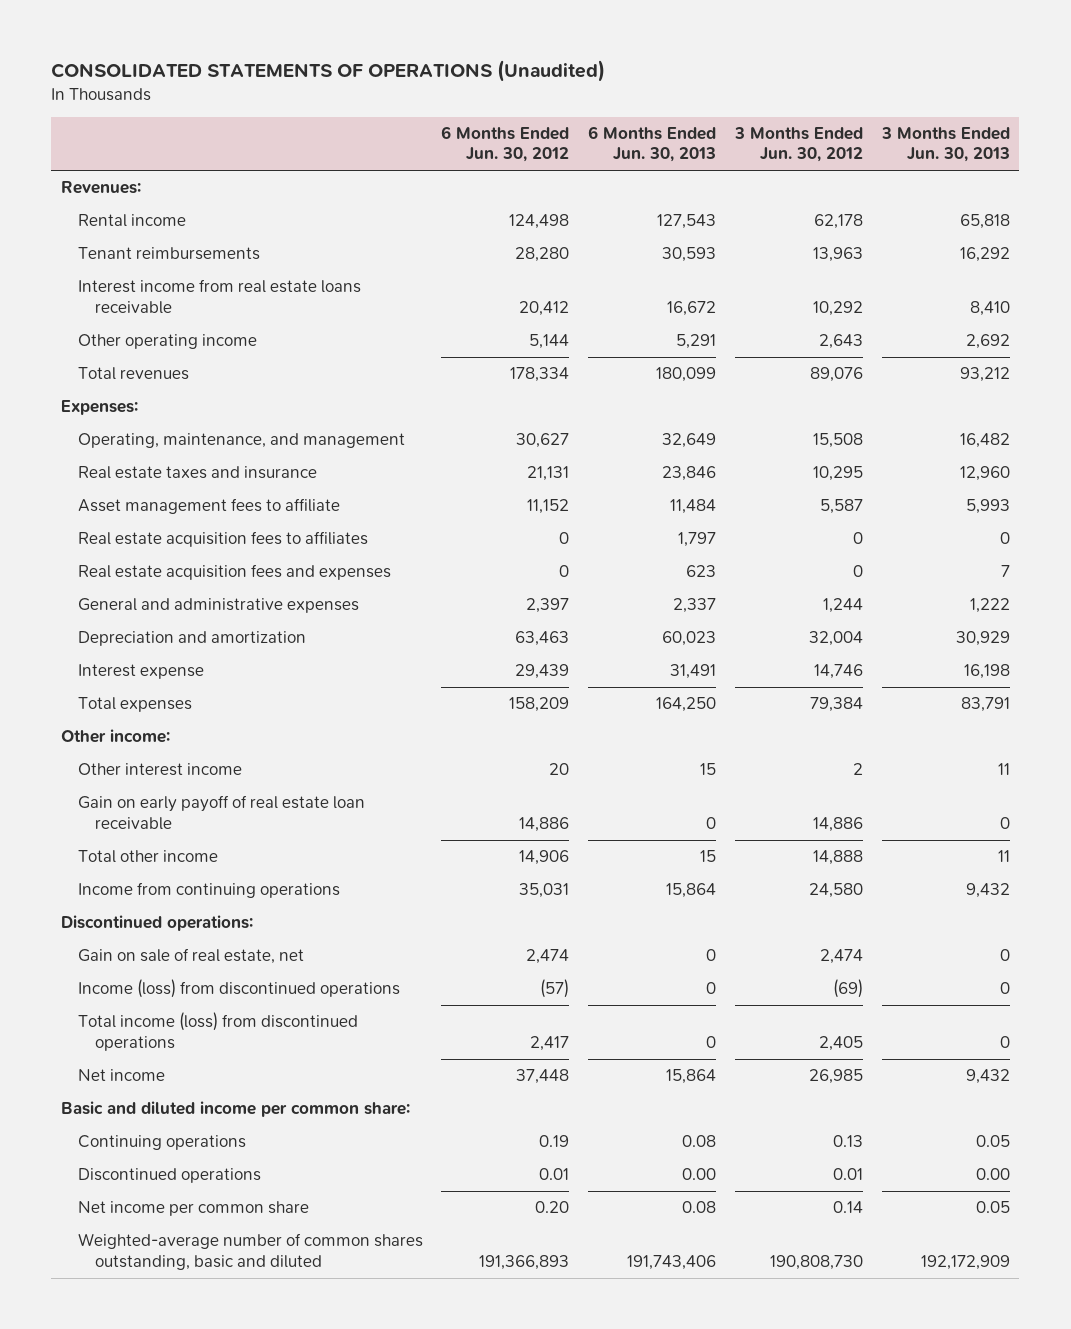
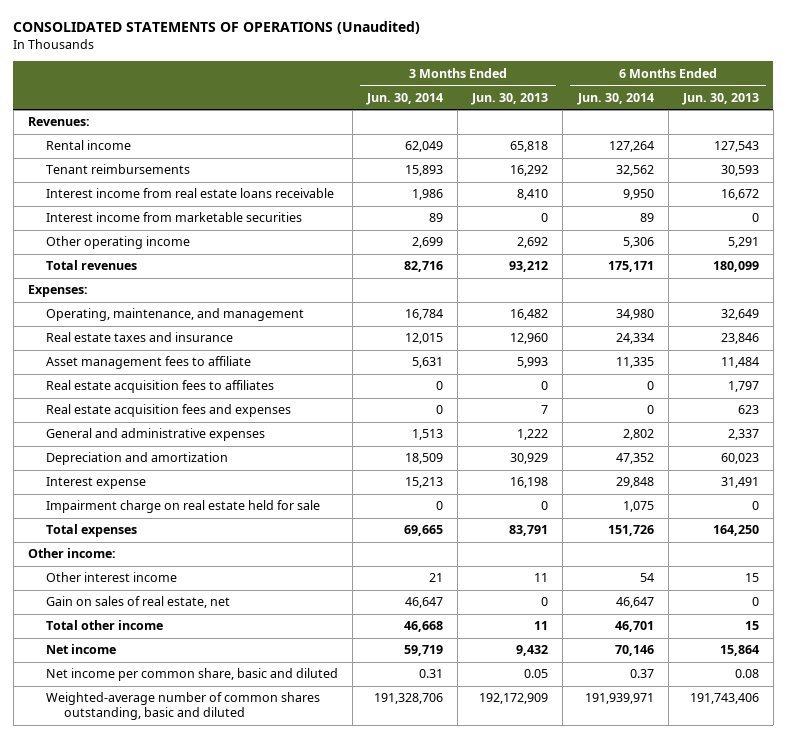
[441,126,570,163] 6 Months Ended Jun. 30, 2012 -> none
[734,127,864,163] 3 Months Ended Jun. 30, 2012 -> none
none -> [366,92,444,105] Jun. 30, 2014
none -> [576,92,654,105] Jun. 30, 2014
none -> [45,212,302,223] Interest income from marketable securities
none -> [45,500,320,514] Impairment charge on real estate held for sale
[77,795,365,830] Gain on early payoff of real estate loan receivable -> none
none -> [45,596,230,609] Gain on sales of real estate, net
[77,882,340,899] Income from continuing operations -> none
[60,915,253,932] Discontinued operations: -> none
[77,948,304,965] Gain on sale of real estate, net -> none
[77,979,400,999] Income (loss) from discontinued operations -> none
[77,1012,358,1051] Total income (loss) from discontinued operations -> none
[60,1101,410,1118] Basic and diluted income per common share: -> none
[77,1135,246,1151] Continuing operations -> none
[77,1168,261,1184] Discontinued operations -> none
[77,1201,309,1217] Net income per common share -> [45,668,338,682] Net income per common share, basic and diluted

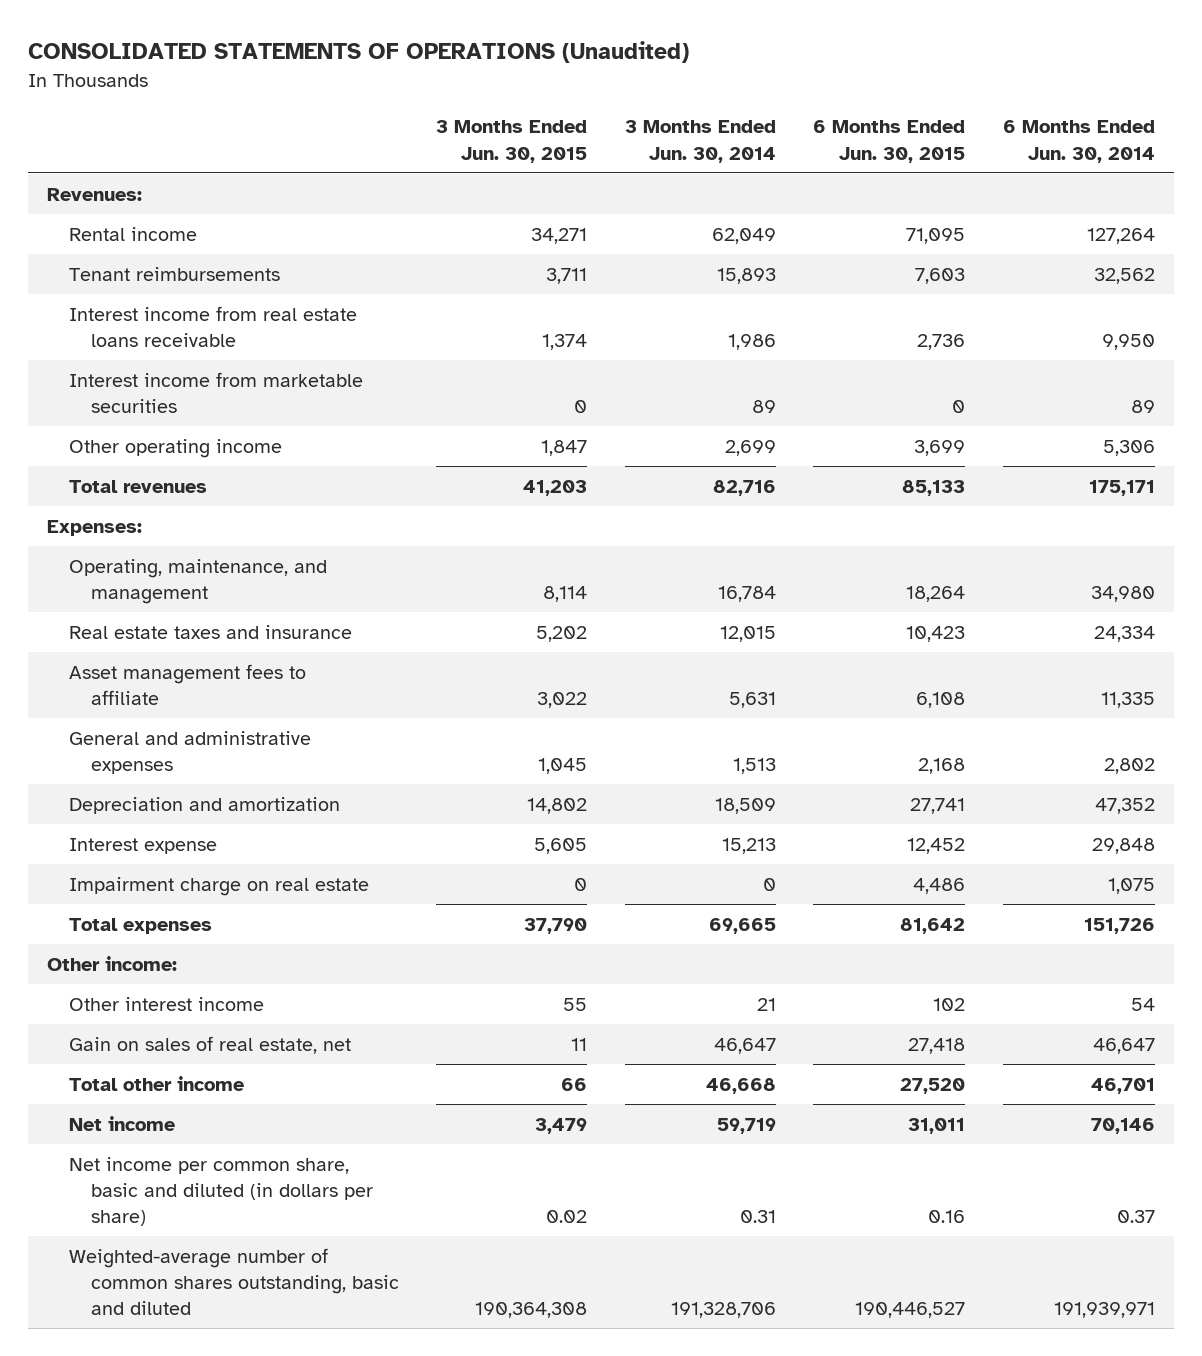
[471,92,549,105] Jun. 30, 2013 -> none
[681,92,759,105] Jun. 30, 2013 -> none
none -> [436,120,588,163] 3 Months Ended Jun. 30, 2015
none -> [813,120,966,163] 6 Months Ended Jun. 30, 2015
[45,380,274,394] Real estate acquisition fees to affiliates -> none
[45,404,291,418] Real estate acquisition fees and expenses -> none
[45,500,320,514] Impairment charge on real estate held for sale -> [68,876,369,896] Impairment charge on real estate
[45,668,338,682] Net income per common share, basic and diluted -> [68,1156,373,1227] Net income per common share, basic and diluted (in dollars per share)

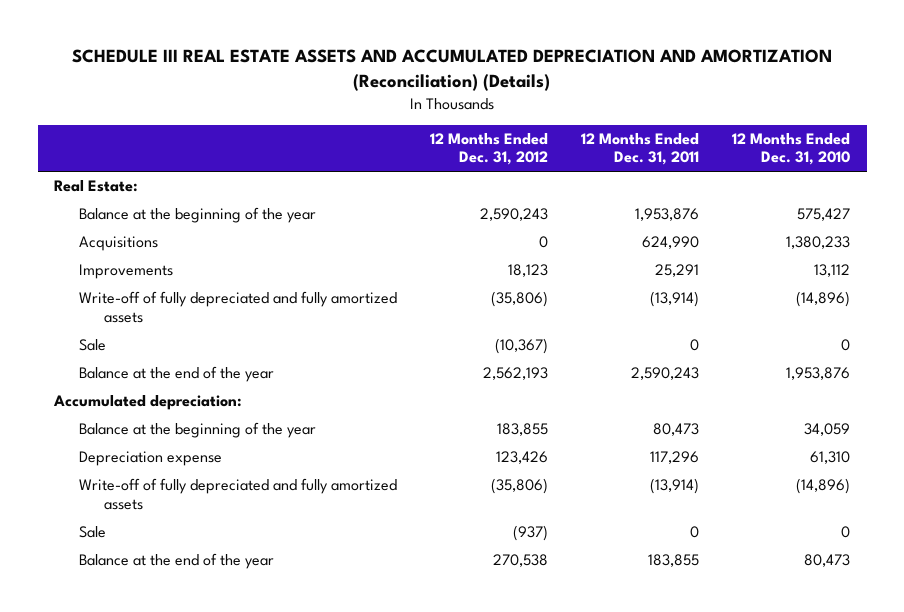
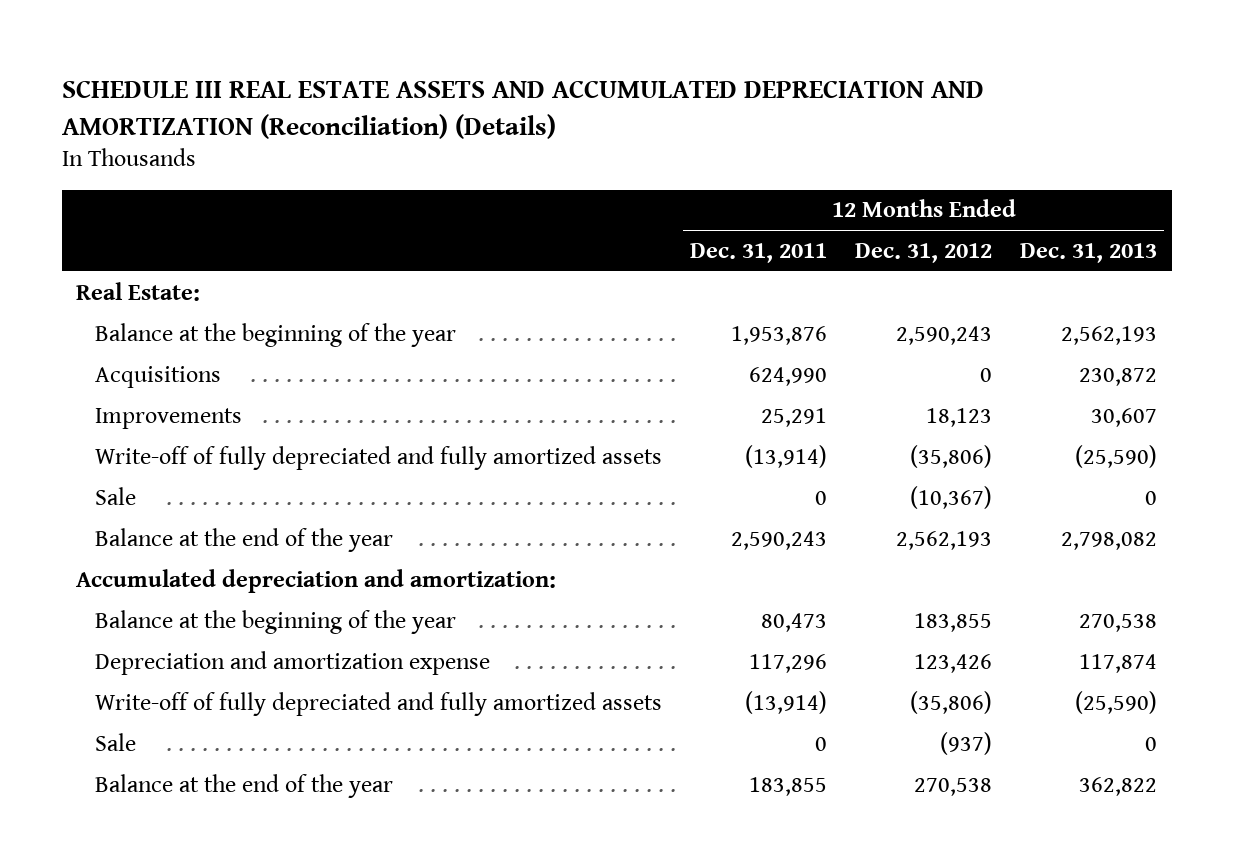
[732,132,851,166] 12 Months Ended Dec. 31, 2010 -> none
none -> [1020,242,1158,263] Dec. 31, 2013
[53,395,243,411] Accumulated depreciation: -> [76,568,557,593] Accumulated depreciation and amortization:
[78,451,222,467] Depreciation expense -> [94,650,490,675] Depreciation and amortization expense

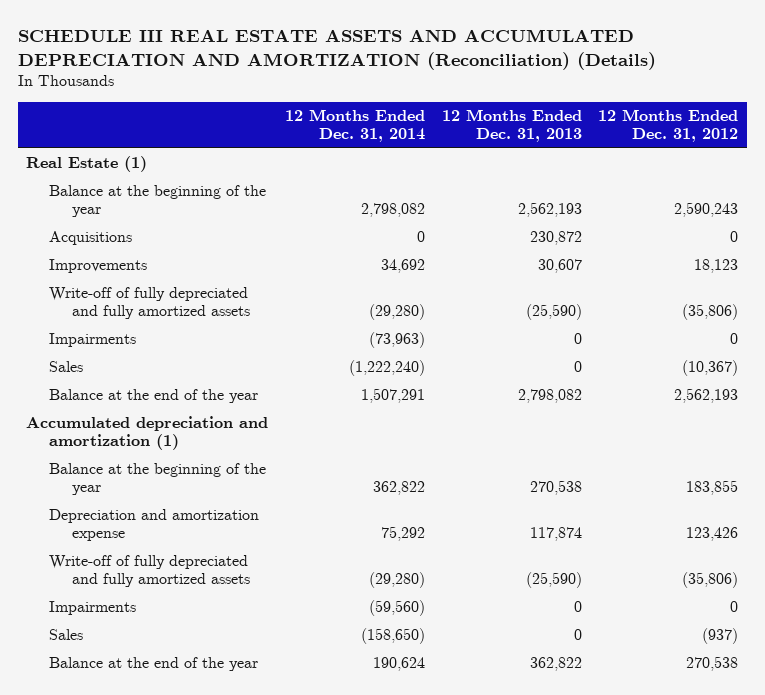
[689,242,827,263] Dec. 31, 2011 -> none
none -> [285,109,426,142] 12 Months Ended Dec. 31, 2014
[76,281,201,301] Real Estate: -> [26,156,148,173] Real Estate (1)
none -> [49,333,137,348] Impairments
[94,486,136,505] Sale -> [49,361,84,373] Sales
[76,568,557,593] Accumulated depreciation and amortization: -> [26,416,269,451] Accumulated depreciation and amortization (1)
none -> [49,601,137,616] Impairments
[94,732,136,751] Sale -> [49,629,84,641] Sales

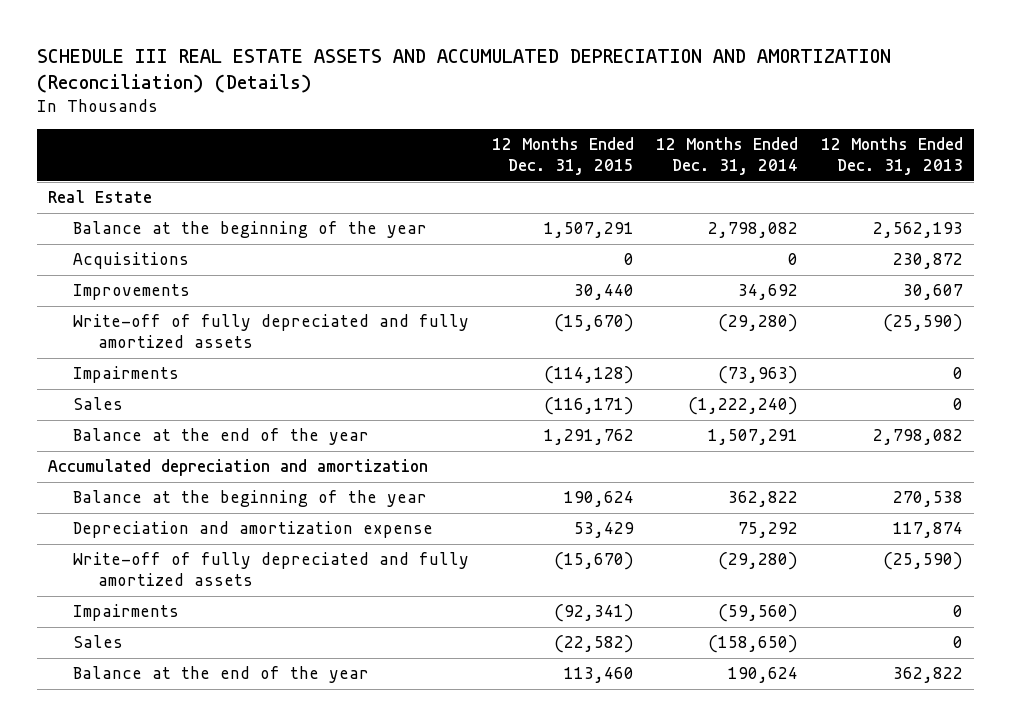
[598,109,739,142] 12 Months Ended Dec. 31, 2012 -> none
none -> [491,136,634,176] 12 Months Ended Dec. 31, 2015
[26,156,148,173] Real Estate (1) -> [48,190,153,204] Real Estate
[26,416,269,451] Accumulated depreciation and amortization (1) -> [48,459,429,477] Accumulated depreciation and amortization

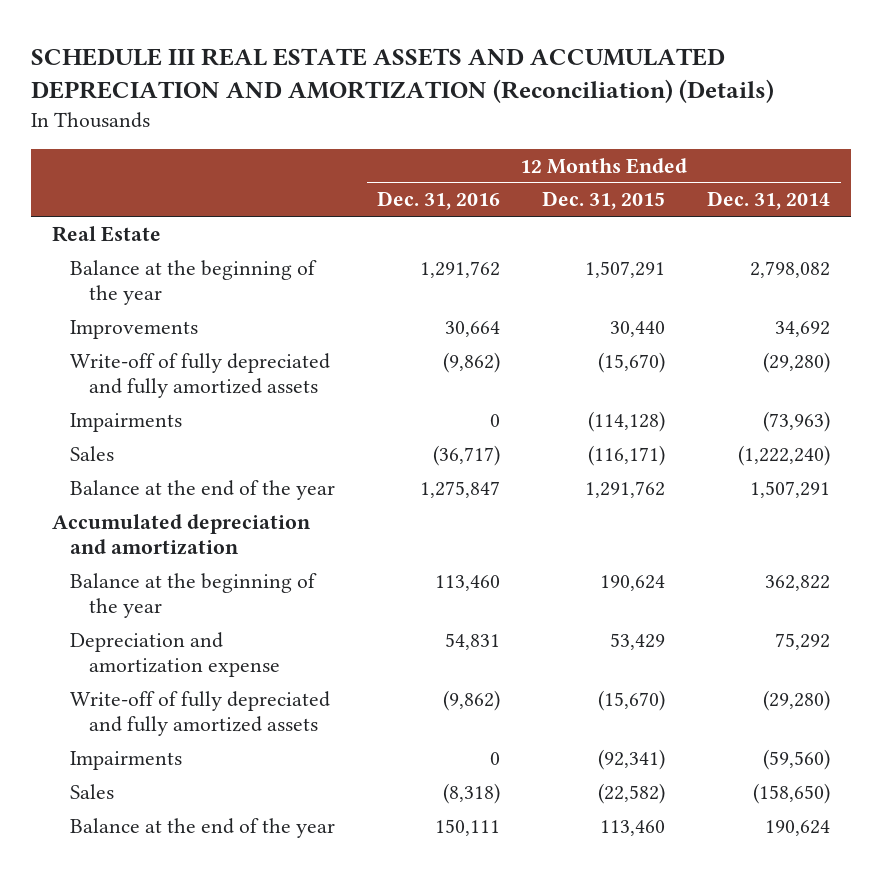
[820,136,963,176] 12 Months Ended Dec. 31, 2013 -> none
none -> [377,191,501,211] Dec. 31, 2016
[72,252,189,270] Acquisitions -> none

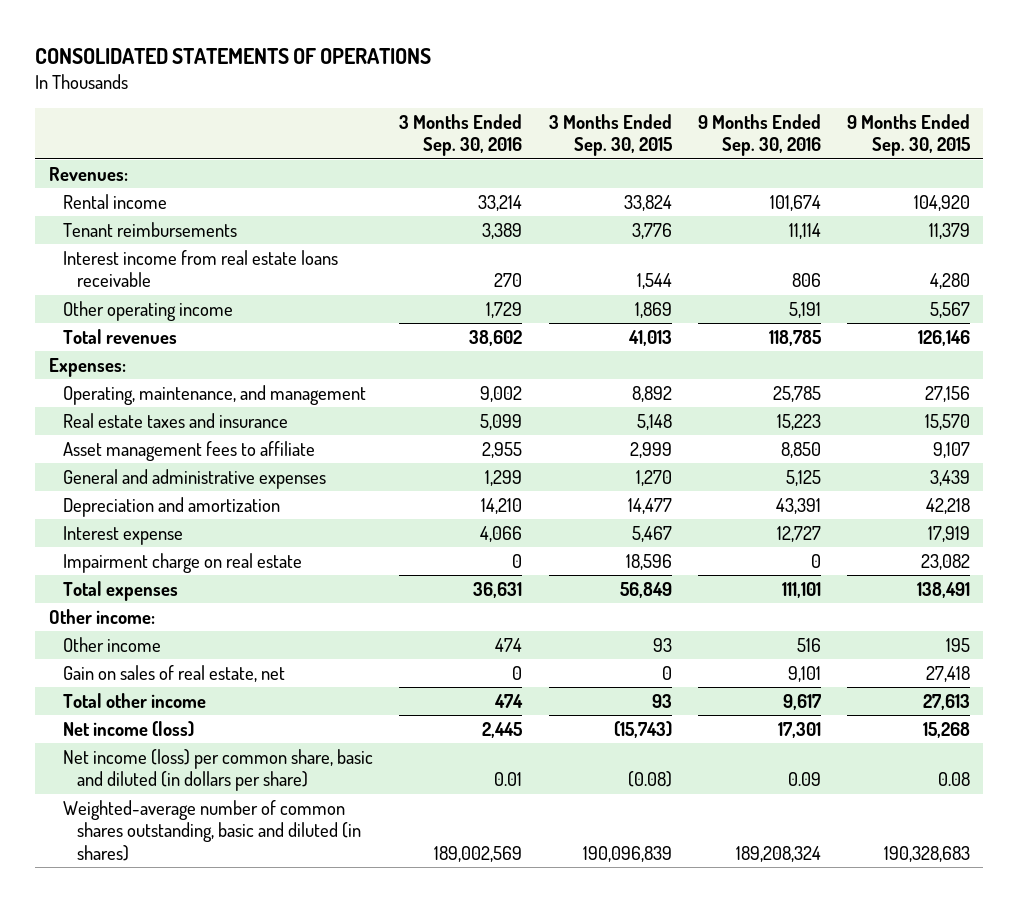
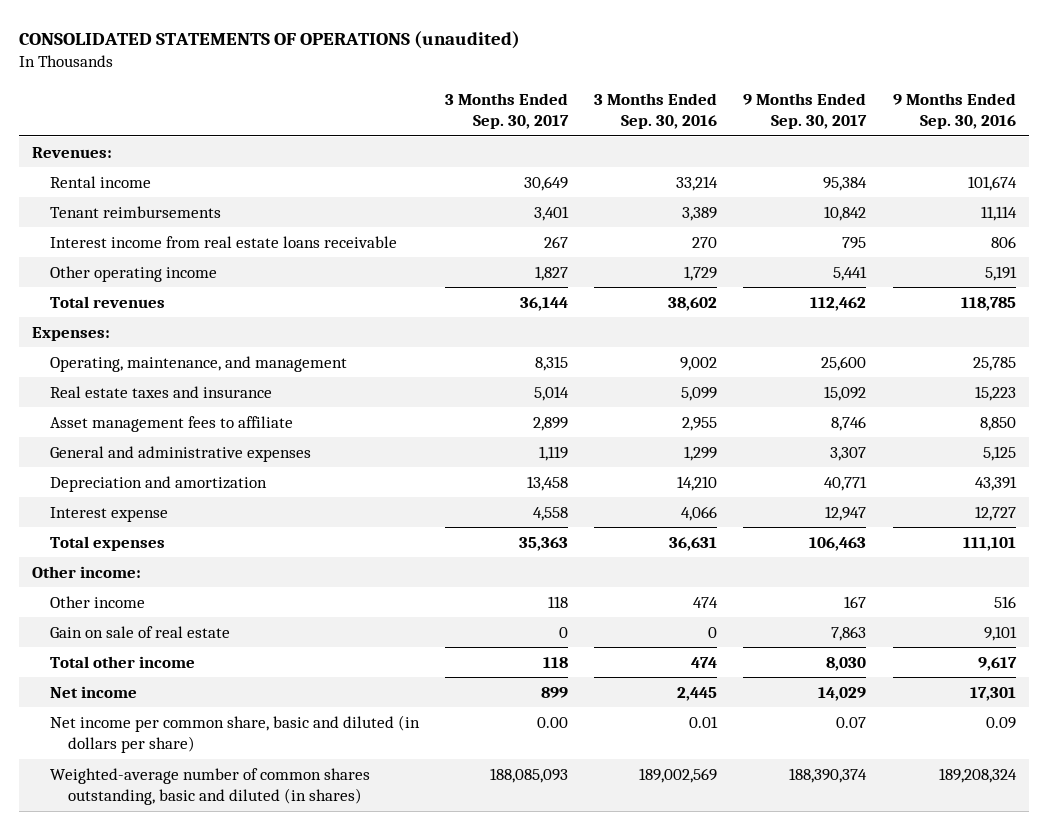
[35,48,432,65] CONSOLIDATED STATEMENTS OF OPERATIONS -> [18,30,520,49] CONSOLIDATED STATEMENTS OF OPERATIONS (unaudited)
[548,113,672,157] 3 Months Ended Sep. 30, 2015 -> none
[847,113,971,157] 9 Months Ended Sep. 30, 2015 -> none
none -> [444,92,569,130] 3 Months Ended Sep. 30, 2017
none -> [743,92,868,130] 9 Months Ended Sep. 30, 2017
[63,552,303,573] Impairment charge on real estate -> none
[63,664,286,682] Gain on sales of real estate, net -> [49,625,230,638] Gain on sale of real estate
[63,720,195,737] Net income (loss) -> [49,685,137,698] Net income
[63,748,374,792] Net income (loss) per common share, basic and diluted (in dollars per share) -> [49,714,420,754] Net income per common share, basic and diluted (in dollars per share)

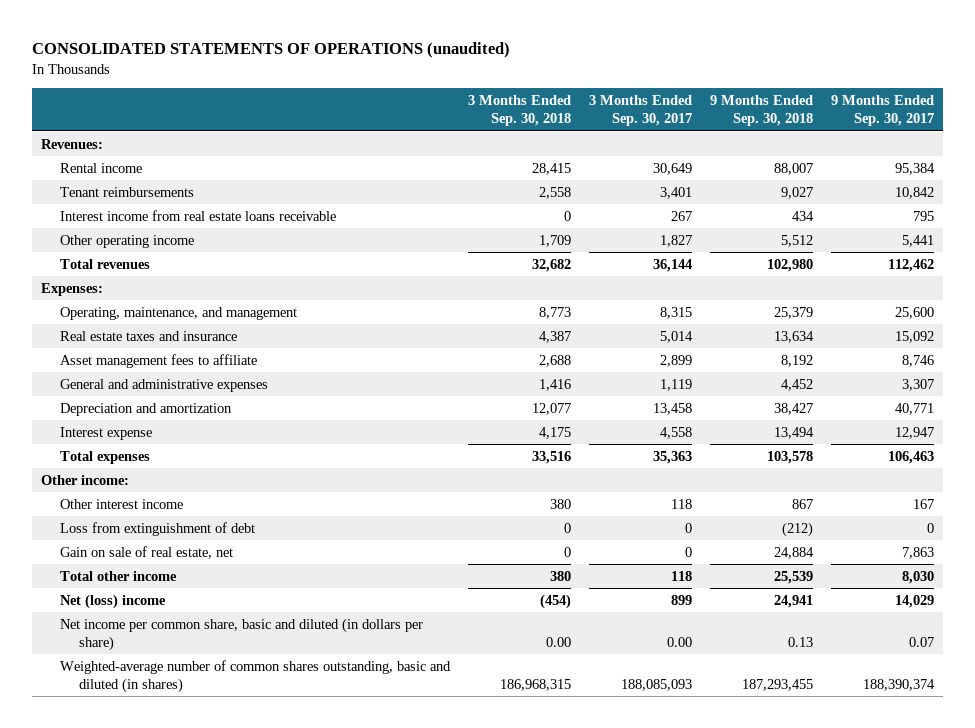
[594,92,718,130] 3 Months Ended Sep. 30, 2016 -> none
[892,92,1016,130] 9 Months Ended Sep. 30, 2016 -> none
none -> [467,95,571,127] 3 Months Ended Sep. 30, 2018
none -> [709,95,813,127] 9 Months Ended Sep. 30, 2018
[49,595,145,608] Other income -> [60,498,184,509] Other interest income
none -> [60,521,256,536] Loss from extinguishment of debt
[49,625,230,638] Gain on sale of real estate -> [60,545,234,559] Gain on sale of real estate, net
[49,685,137,698] Net income -> [60,593,167,609] Net (loss) income

